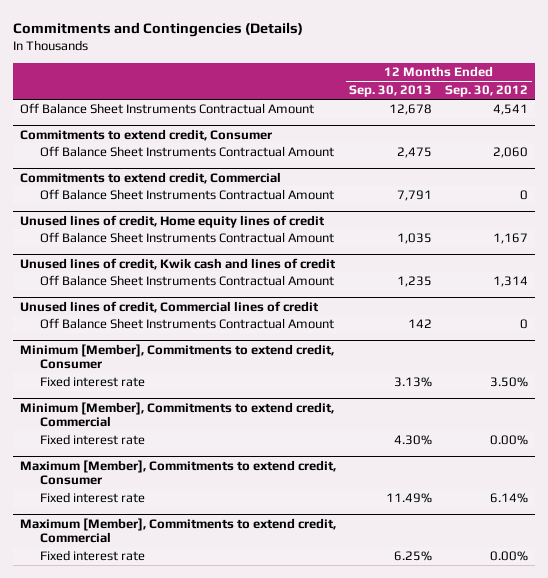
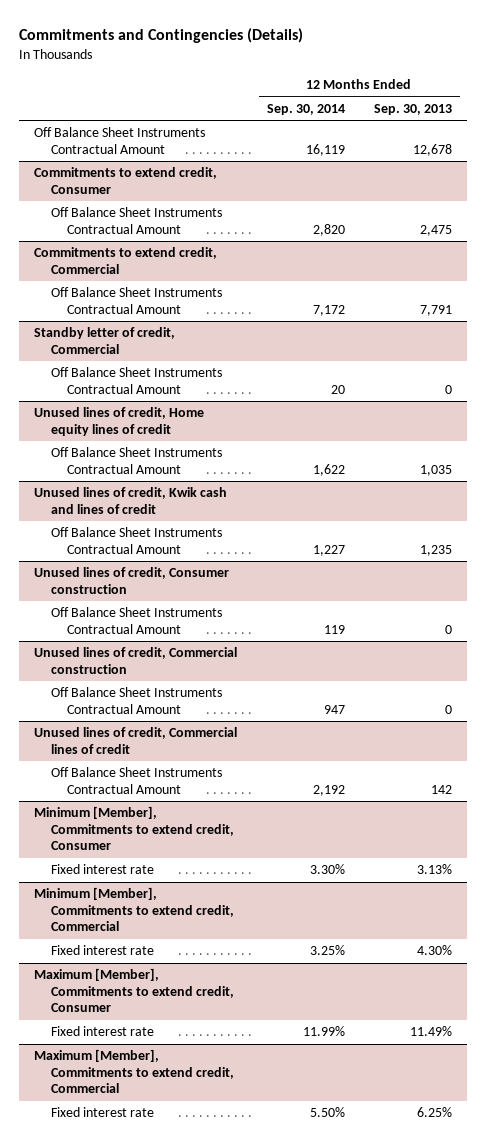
[445,85,529,98] Sep. 30, 2012 -> none
none -> [266,103,345,115] Sep. 30, 2014
none -> [34,327,176,354] Standby letter of credit, Commercial
none -> [50,367,222,394] Off Balance Sheet Instruments Contractual Amount
none -> [34,567,230,594] Unused lines of credit, Consumer construction
none -> [50,607,222,634] Off Balance Sheet Instruments Contractual Amount
none -> [34,647,238,674] Unused lines of credit, Commercial construction
none -> [50,687,222,714] Off Balance Sheet Instruments Contractual Amount

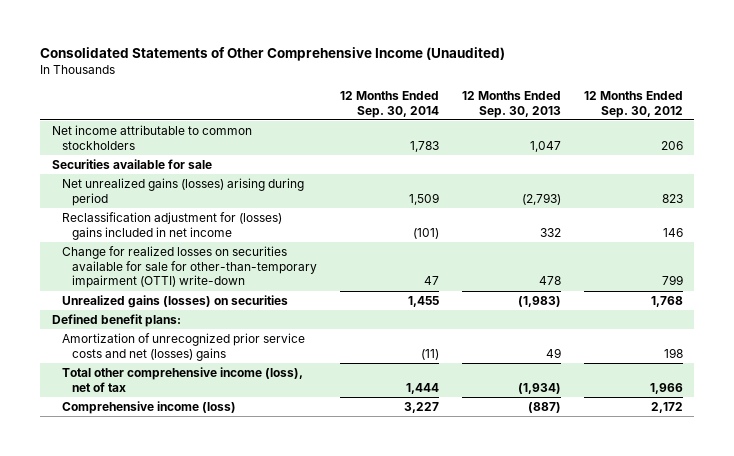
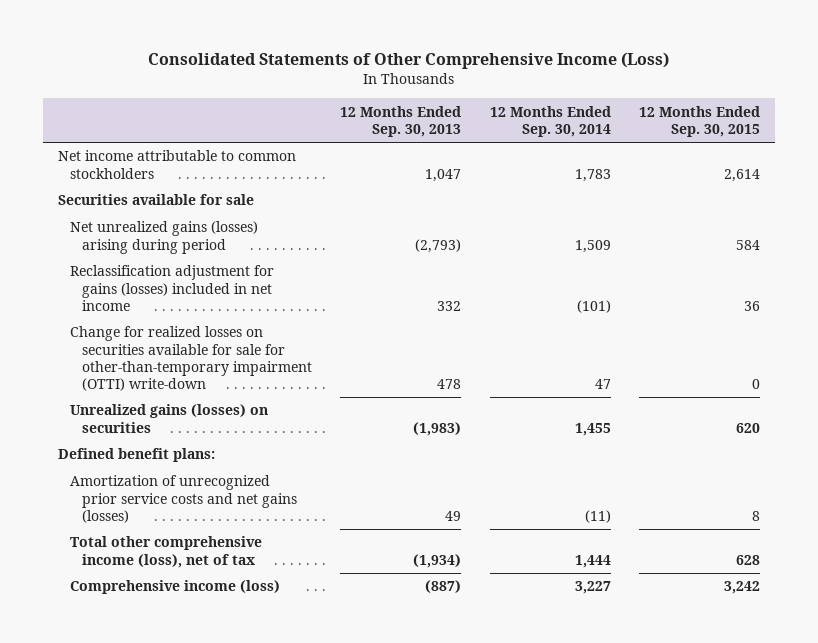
[40,47,506,62] Consolidated Statements of Other Comprehensive Income (Unaudited) -> [148,52,670,70] Consolidated Statements of Other Comprehensive Income (Loss)
[583,90,683,118] 12 Months Ended Sep. 30, 2012 -> none
none -> [639,105,761,137] 12 Months Ended Sep. 30, 2015
[61,211,282,240] Reclassification adjustment for (losses) gains included in net income -> [69,265,274,311] Reclassification adjustment for gains (losses) included in net income
[61,332,305,361] Amortization of unrecognized prior service costs and net (losses) gains -> [69,475,297,523] Amortization of unrecognized prior service costs and net gains (losses)

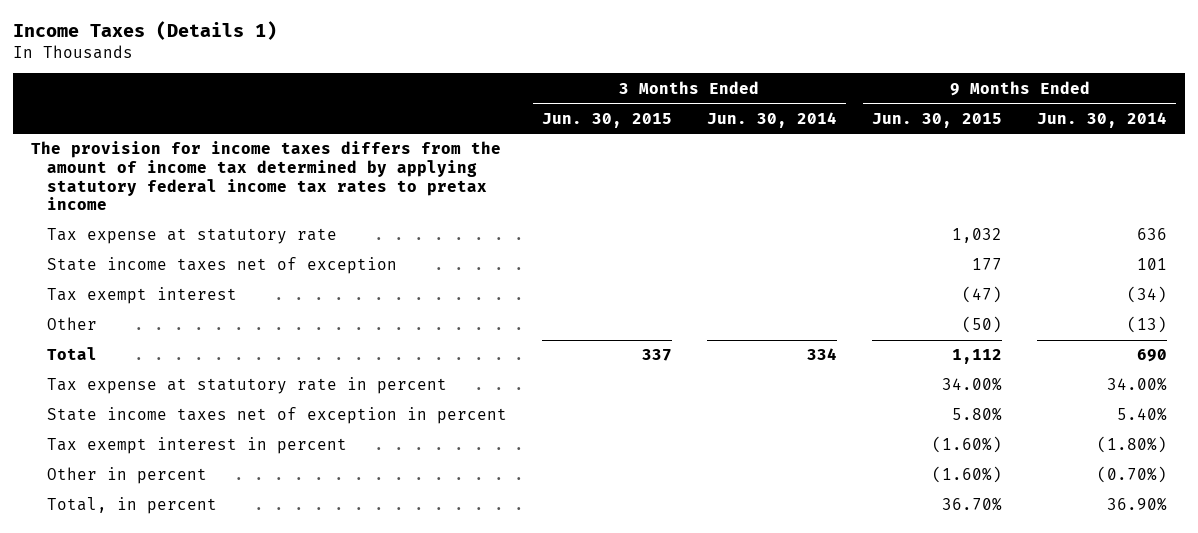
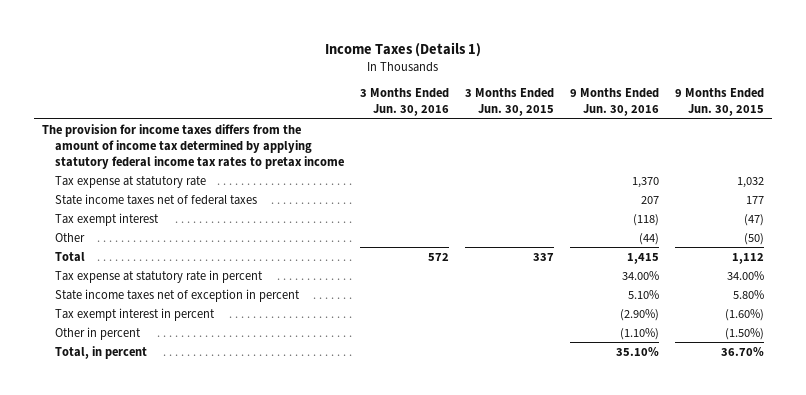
[706,111,837,128] Jun. 30, 2014 -> none
[1037,111,1168,128] Jun. 30, 2014 -> none
none -> [360,88,450,117] 3 Months Ended Jun. 30, 2016
none -> [570,88,660,117] 9 Months Ended Jun. 30, 2016
[46,257,397,275] State income taxes net of exception -> [55,193,258,205] State income taxes net of federal taxes
[932,466,1003,484] (1.60%) -> [725,327,765,340] (1.50%)

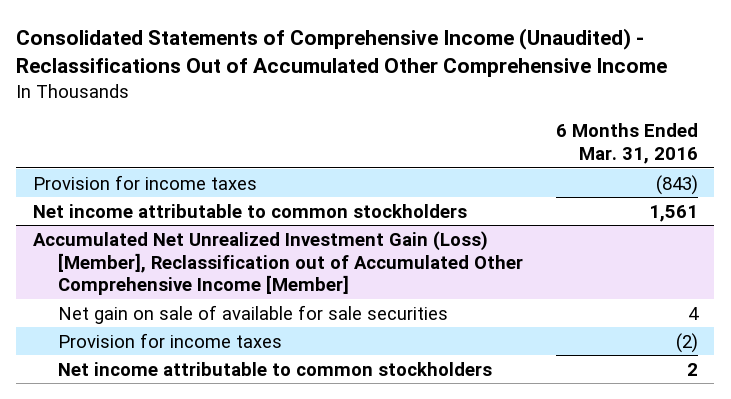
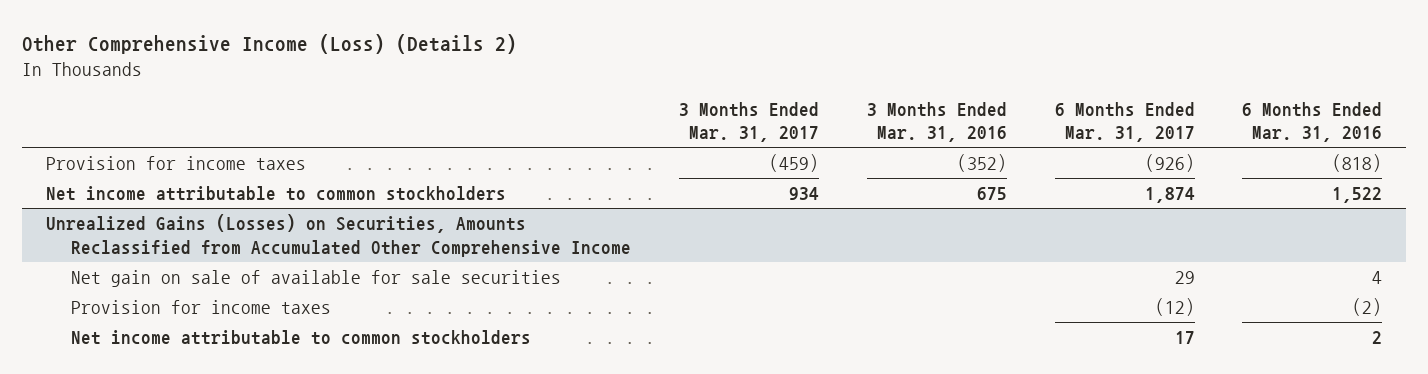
[16,27,668,78] Consolidated Statements of Comprehensive Income (Unaudited) - Reclassifications Out of Accumulated Other Comprehensive Income -> [21,34,517,55] Other Comprehensive Income (Loss) (Details 2)
none -> [678,101,819,143] 3 Months Ended Mar. 31, 2017
none -> [866,101,1007,143] 3 Months Ended Mar. 31, 2016
none -> [1054,101,1195,143] 6 Months Ended Mar. 31, 2017
[32,230,523,296] Accumulated Net Unrealized Investment Gain (Loss) [Member], Reclassification out of Accumulated Other Comprehensive Income [Member] -> none
[655,174,698,195] (843) -> [1332,153,1383,172] (818)
[648,204,698,222] 1,561 -> [1332,186,1383,203] 1,522
none -> [45,213,631,257] Unrealized Gains (Losses) on Securities, Amounts Reclassified from Accumulated Other Comprehensive Income

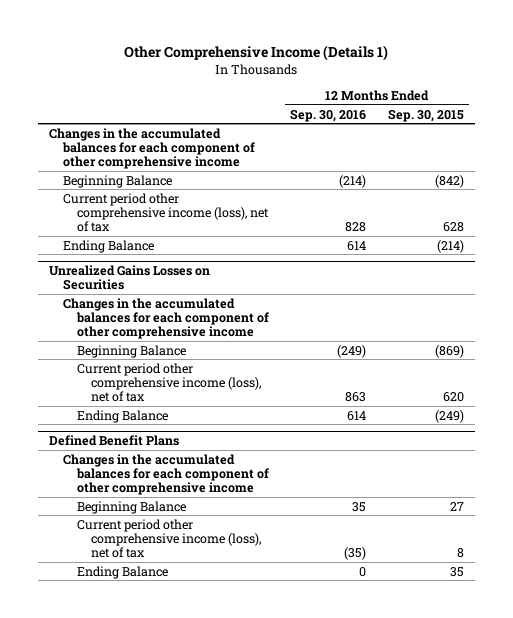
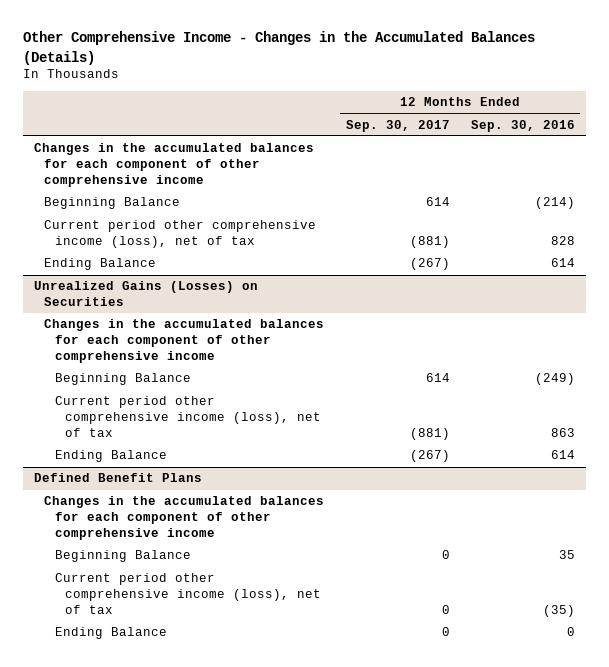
[124,45,389,62] Other Comprehensive Income (Details 1) -> [23,31,536,65] Other Comprehensive Income - Changes in the Accumulated Balances (Details)
[387,108,464,122] Sep. 30, 2015 -> none
none -> [345,119,450,132] Sep. 30, 2017
[48,264,210,291] Unrealized Gains Losses on Securities -> [33,281,258,307] Unrealized Gains (Losses) on Securities

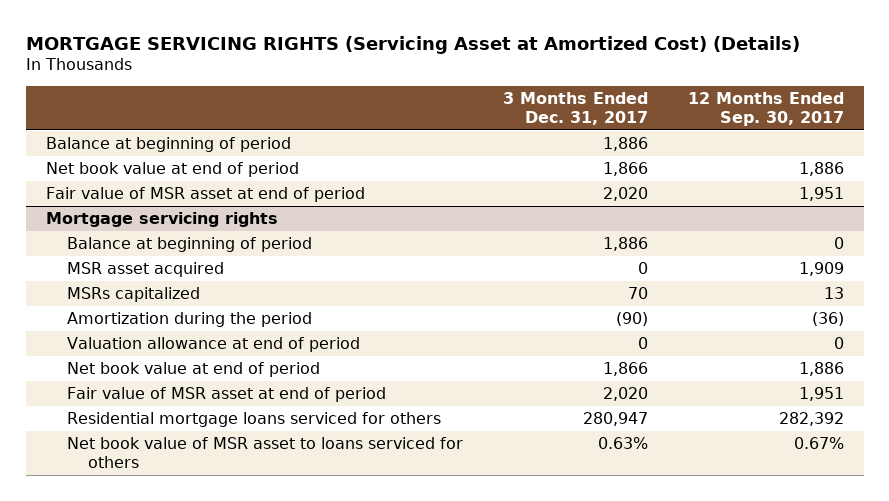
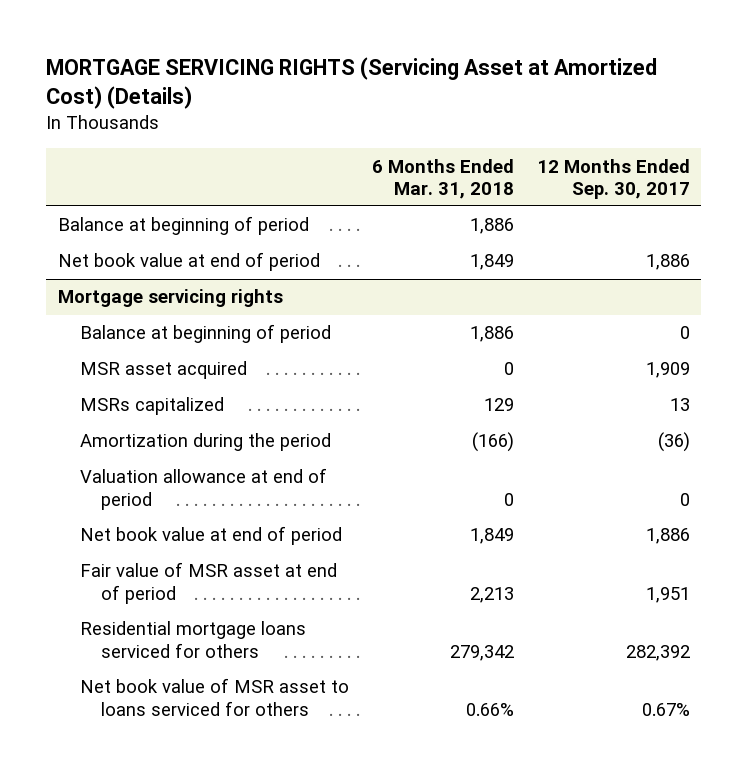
[502,91,648,125] 3 Months Ended Dec. 31, 2017 -> none
none -> [371,158,514,199] 6 Months Ended Mar. 31, 2018
[45,187,365,203] Fair value of MSR asset at end of period -> none

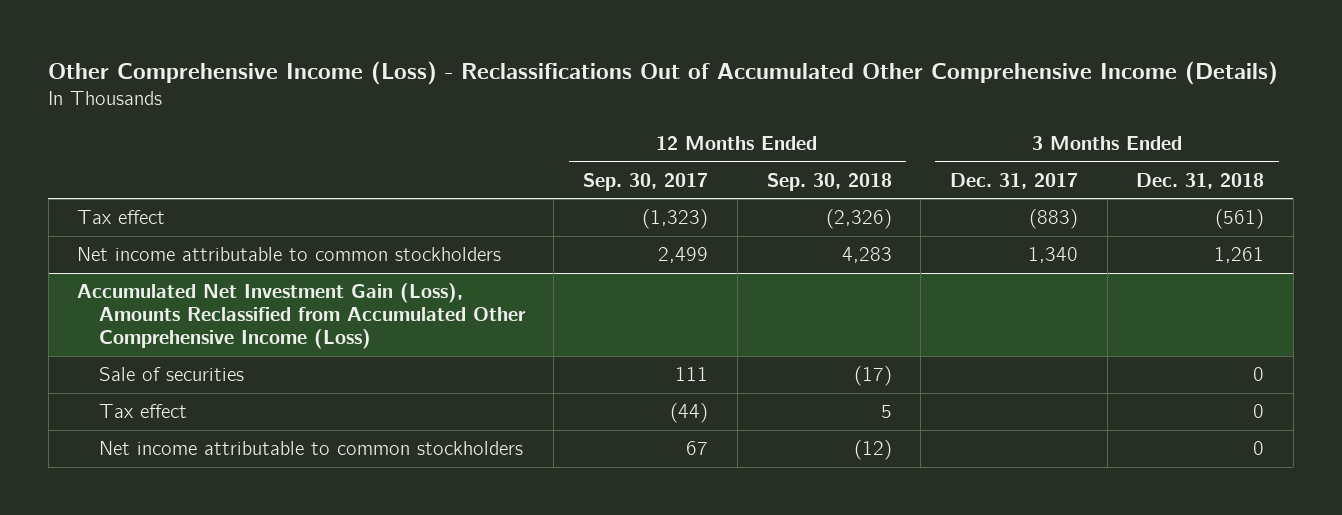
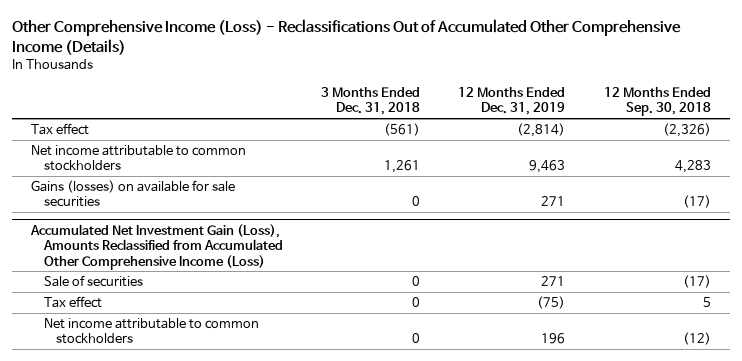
[583,172,709,191] Sep. 30, 2017 -> none
[949,172,1078,189] Dec. 31, 2017 -> none
none -> [458,87,566,116] 12 Months Ended Dec. 31, 2019
none -> [31,179,236,208] Gains (losses) on available for sale securities

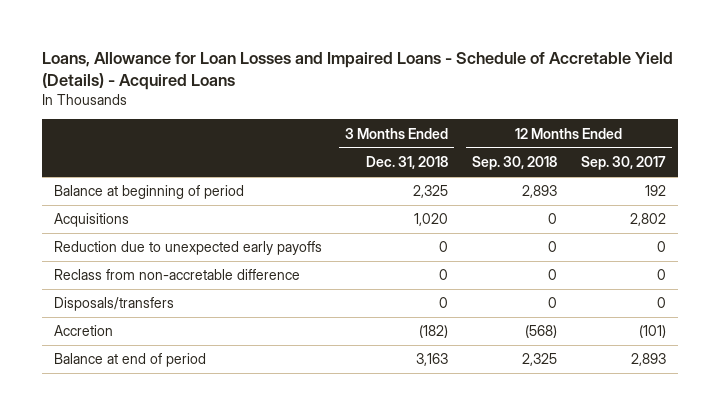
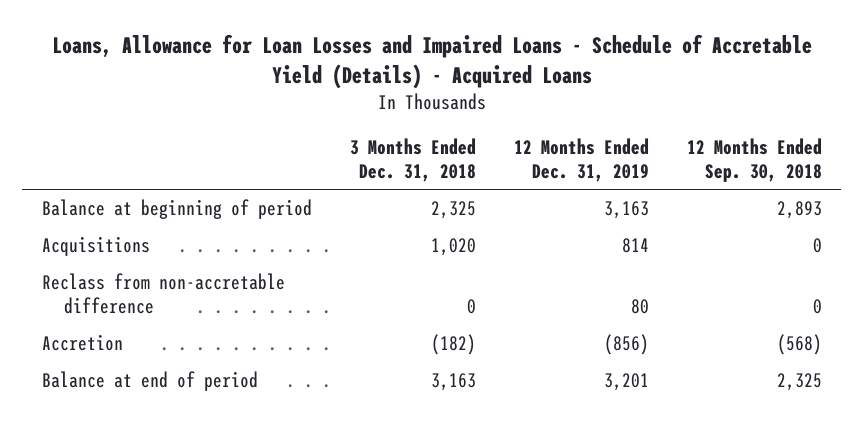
[580,156,666,171] Sep. 30, 2017 -> none
none -> [513,137,649,182] 12 Months Ended Dec. 31, 2019
[53,241,322,256] Reduction due to unexpected early payoffs -> none
[53,297,174,312] Disposals/transfers -> none

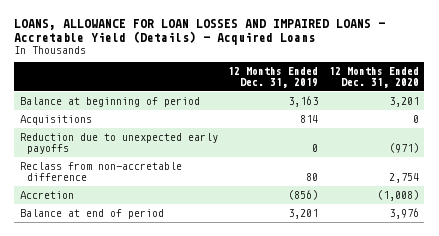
[51,33,812,89] Loans, Allowance for Loan Losses and Impaired Loans - Schedule of Accretable Yield (Details) - Acquired Loans -> [14,18,386,45] LOANS, ALLOWANCE FOR LOAN LOSSES AND IMPAIRED LOANS - Accretable Yield (Details) - Acquired Loans
[349,137,476,182] 3 Months Ended Dec. 31, 2018 -> none
[687,137,823,182] 12 Months Ended Sep. 30, 2018 -> none
none -> [329,67,420,89] 12 Months Ended Dec. 31, 2020
none -> [19,132,218,154] Reduction due to unexpected early payoffs

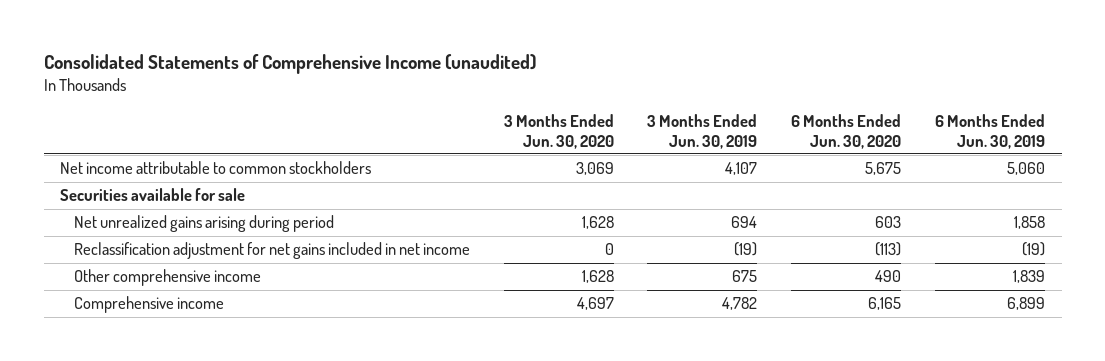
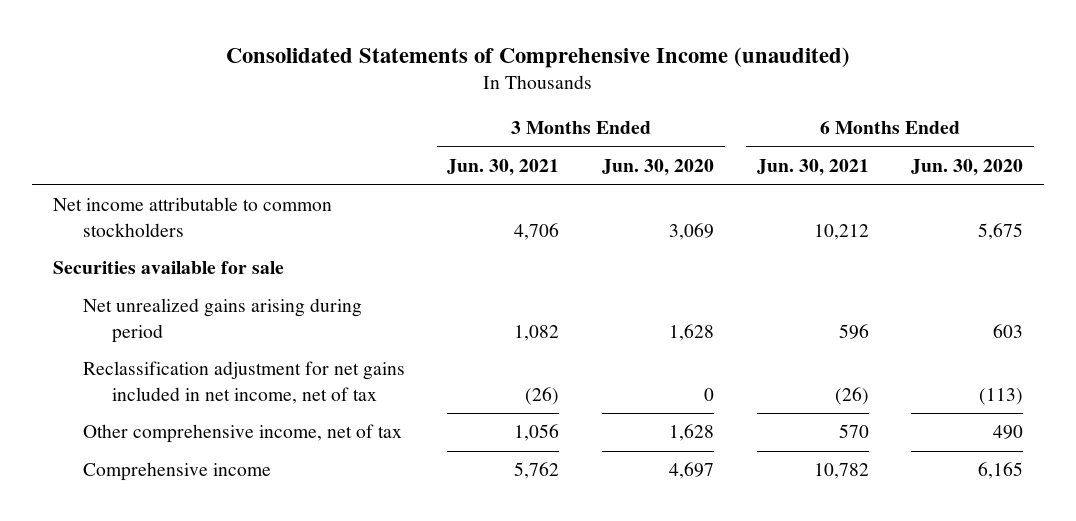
[647,113,758,149] 3 Months Ended Jun. 30, 2019 -> none
[934,113,1045,149] 6 Months Ended Jun. 30, 2019 -> none
none -> [447,159,560,177] Jun. 30, 2021
none -> [756,159,869,177] Jun. 30, 2021
[73,242,470,260] Reclassification adjustment for net gains included in net income -> [82,361,405,404] Reclassification adjustment for net gains included in net income, net of tax
[73,269,261,287] Other comprehensive income -> [82,424,402,444] Other comprehensive income, net of tax

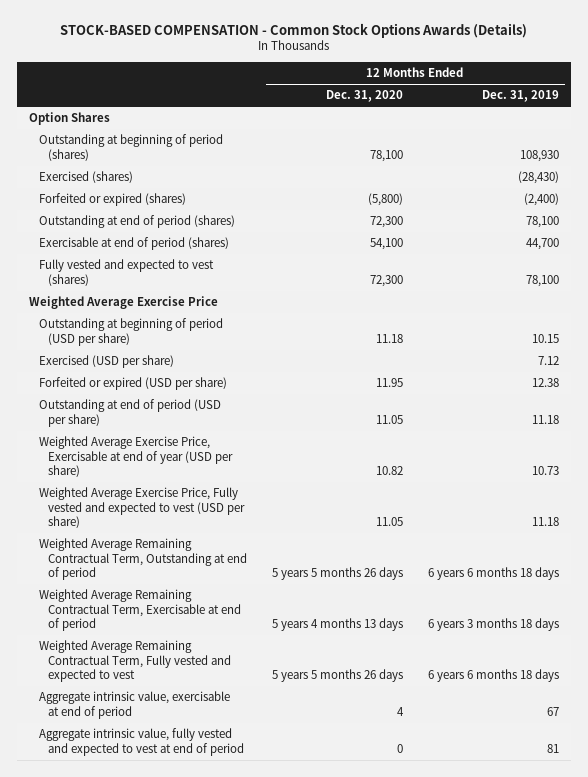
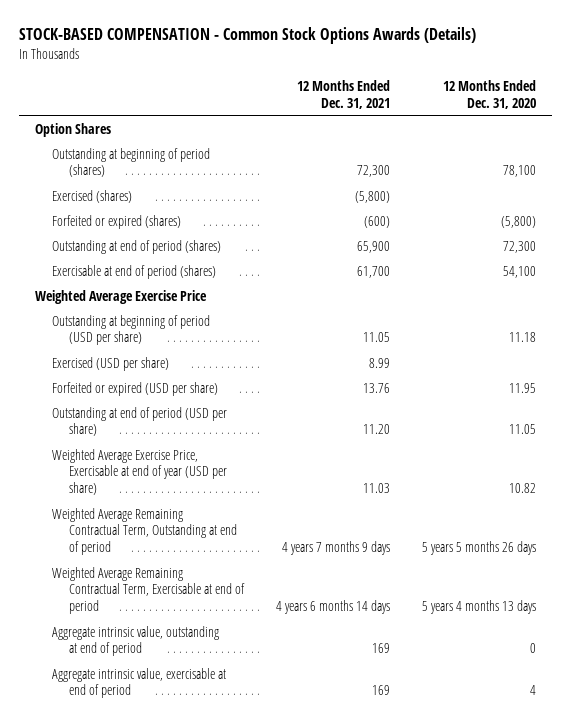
[481,90,559,103] Dec. 31, 2019 -> none
none -> [296,80,390,109] 12 Months Ended Dec. 31, 2021
[38,259,214,286] Fully vested and expected to vest (shares) -> none
[38,487,246,529] Weighted Average Exercise Price, Fully vested and expected to vest (USD per share) -> none
[38,640,232,683] Weighted Average Remaining Contractual Term, Fully vested and expected to vest -> none
none -> [51,625,219,657] Aggregate intrinsic value, outstanding at end of period
[38,728,245,756] Aggregate intrinsic value, fully vested and expected to vest at end of period -> none

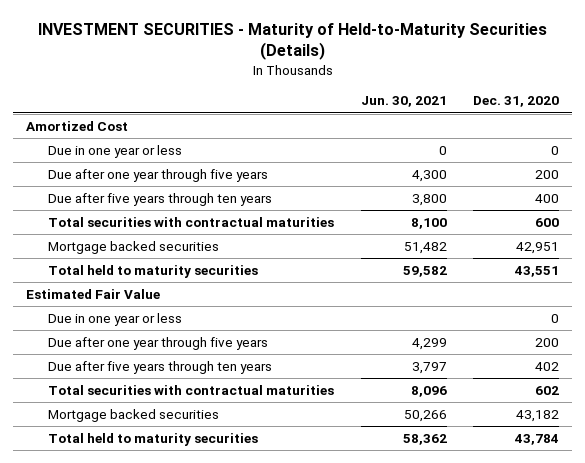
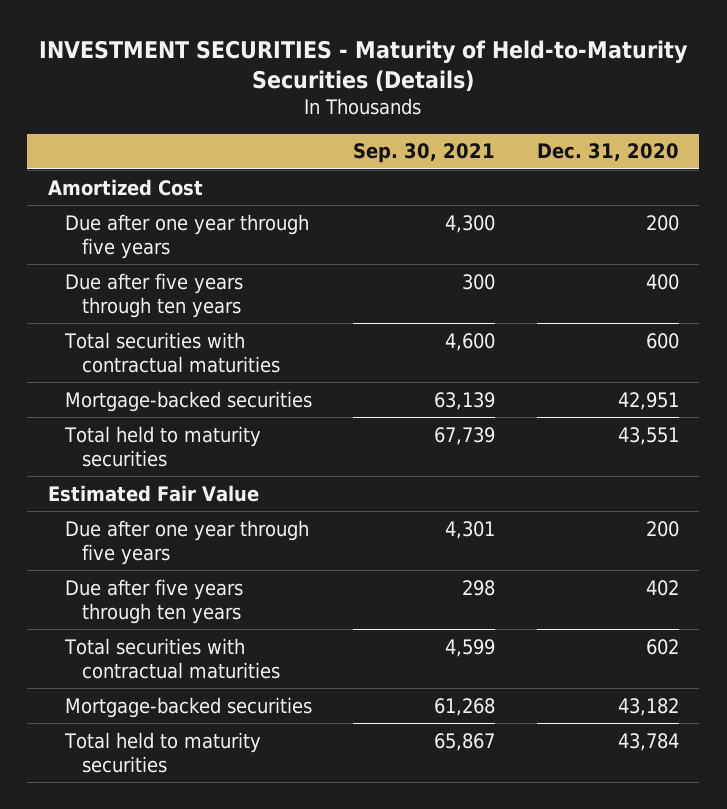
[360,96,447,108] Jun. 30, 2021 -> none
none -> [353,143,496,164] Sep. 30, 2021
[48,145,183,159] Due in one year or less -> none
[48,241,220,255] Mortgage backed securities -> [65,390,313,412] Mortgage-backed securities
[48,313,183,327] Due in one year or less -> none
[48,409,220,423] Mortgage backed securities -> [65,696,313,718] Mortgage-backed securities

